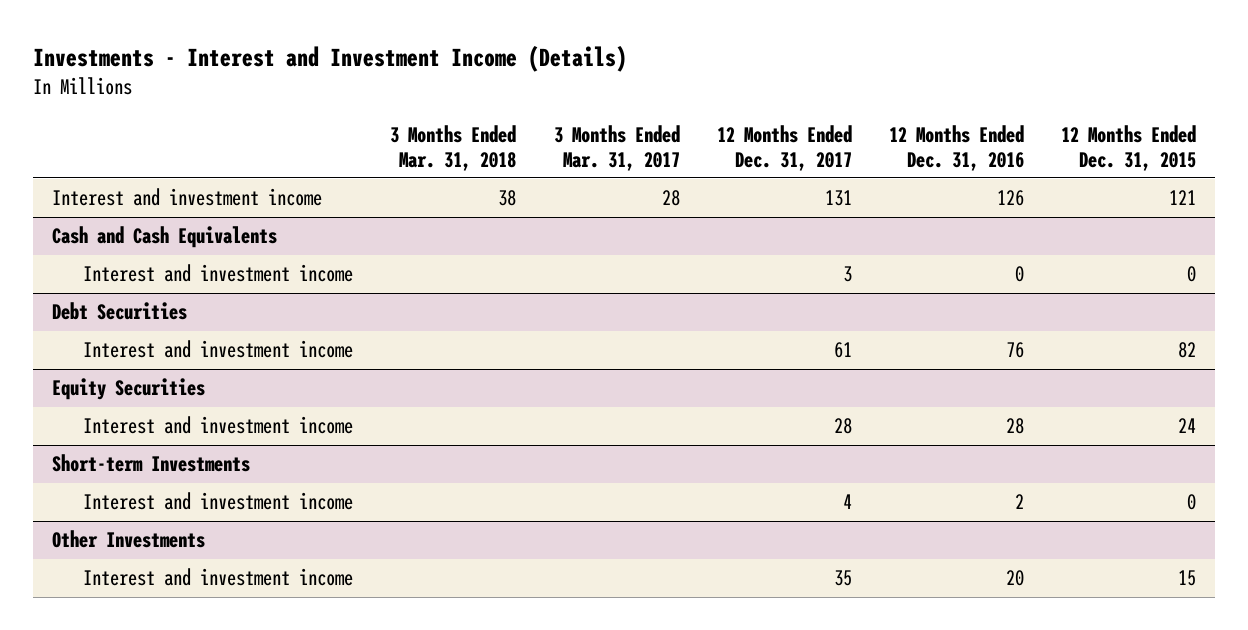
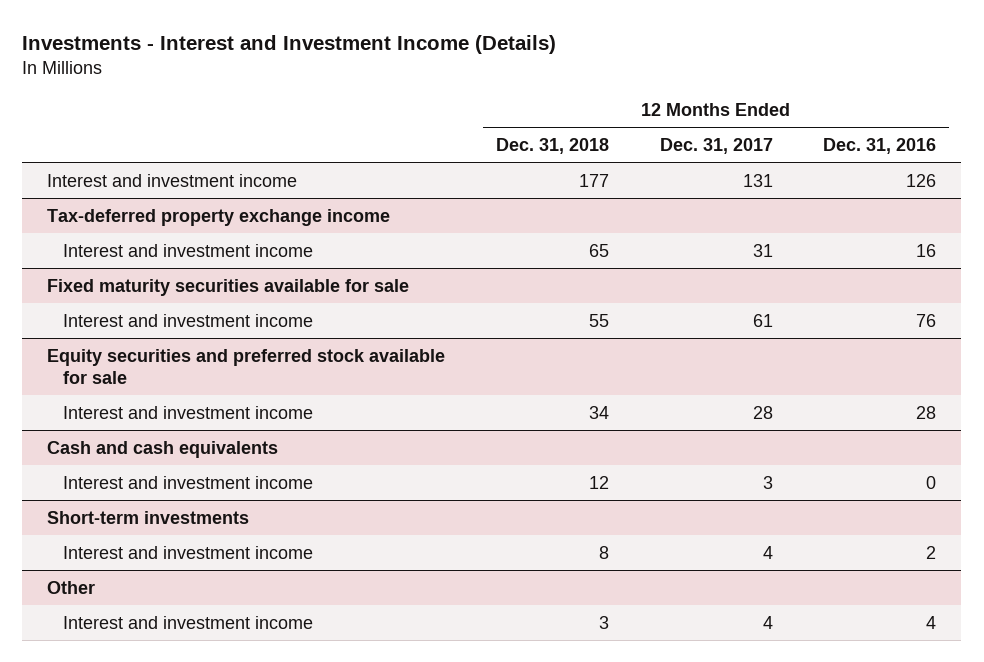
[390,124,517,171] 3 Months Ended Mar. 31, 2018 -> none
[553,124,680,171] 3 Months Ended Mar. 31, 2017 -> none
[1061,124,1197,171] 12 Months Ended Dec. 31, 2015 -> none
none -> [496,137,610,154] Dec. 31, 2018
[51,226,277,249] Cash and Cash Equivalents -> none
none -> [47,208,391,226] Tax-deferred property exchange income
[842,266,852,283] 3 -> [752,243,773,257] 31
[1015,266,1025,283] 0 -> [916,243,937,257] 16
[51,302,187,321] Debt Securities -> [47,278,410,296] Fixed maturity securities available for sale
[51,378,205,401] Equity Securities -> [47,348,446,384] Equity securities and preferred stock available for sale
none -> [47,440,279,458] Cash and cash equivalents
none -> [62,475,313,489] Interest and investment income
[51,454,250,473] Short-term Investments -> [47,510,250,524] Short-term investments
[51,530,205,549] Other Investments -> [47,580,96,594] Other
[833,570,852,587] 35 -> [762,615,773,629] 4
[1006,570,1025,587] 20 -> [926,615,937,629] 4

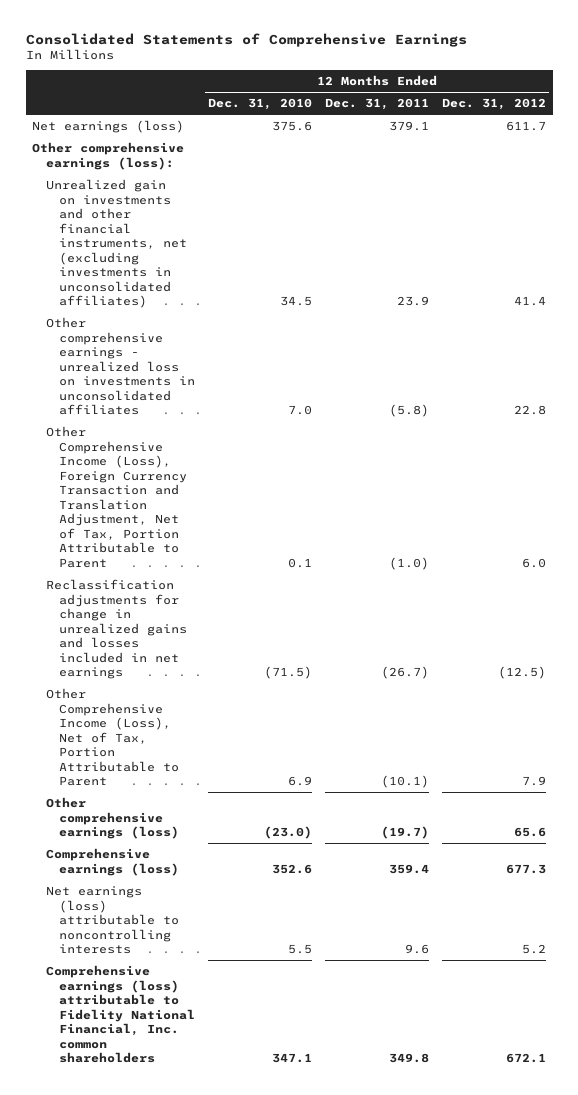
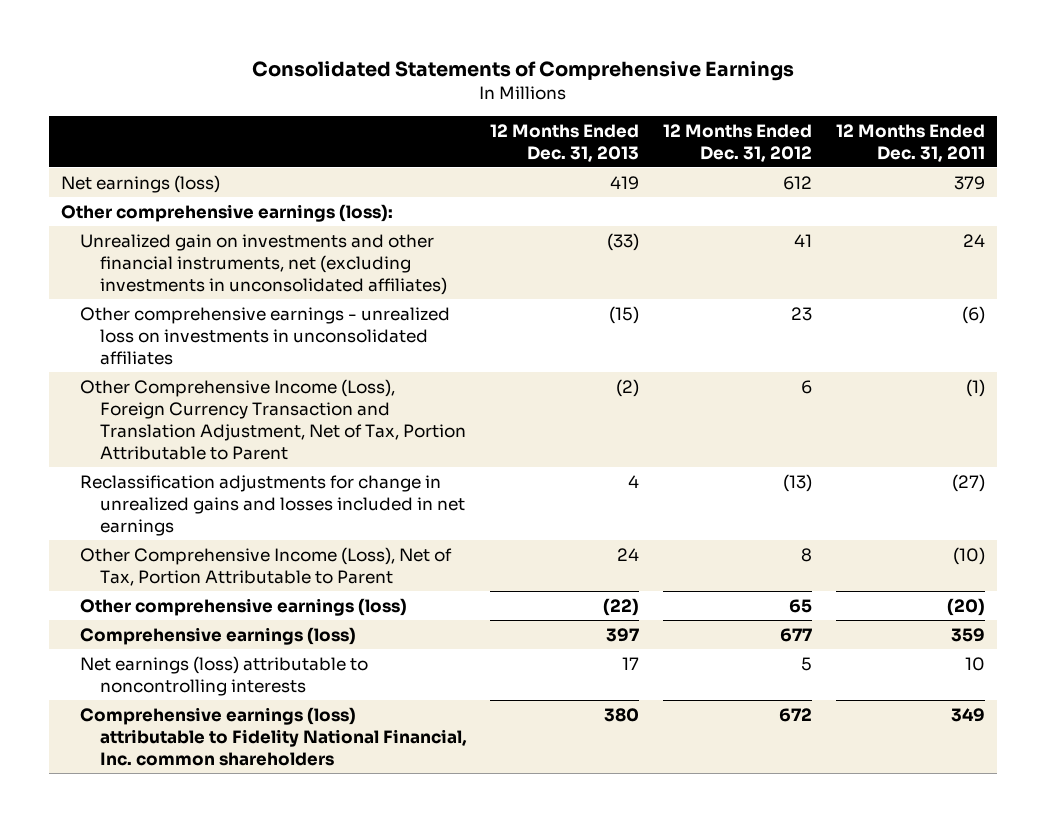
[208,98,313,111] Dec. 31, 2010 -> none
none -> [490,123,640,162] 12 Months Ended Dec. 31, 2013
[389,120,430,131] 379.1 -> [953,175,985,190] 379
[506,120,547,131] 611.7 -> [783,175,813,190] 612
[397,296,430,307] 23.9 -> [962,233,985,247] 24
[514,296,547,307] 41.4 -> [794,233,813,247] 41
[389,404,430,418] (5.8) -> [961,305,985,324] (6)
[514,405,547,416] 22.8 -> [791,306,813,321] 23
[389,556,430,570] (1.0) -> [965,378,985,397] (1)
[522,557,547,568] 6.0 -> [801,379,813,394] 6
[381,666,430,680] (26.7) -> [951,473,985,492] (27)
[498,666,547,680] (12.5) -> [783,473,813,492] (13)
[381,775,430,789] (10.1) -> [952,546,985,565] (10)
[522,776,547,787] 7.9 -> [801,547,813,562] 8
[381,826,430,840] (19.7) -> [946,597,985,616] (20)
[514,827,547,838] 65.6 -> [789,598,813,613] 65
[389,863,430,874] 359.4 -> [950,627,985,642] 359
[506,863,547,874] 677.3 -> [780,627,813,642] 677
[405,944,430,955] 9.6 -> [964,656,985,671] 10
[522,944,547,955] 5.2 -> [801,656,813,671] 5
[389,1053,430,1064] 349.8 -> [950,707,985,722] 349
[506,1053,547,1064] 672.1 -> [779,707,813,722] 672

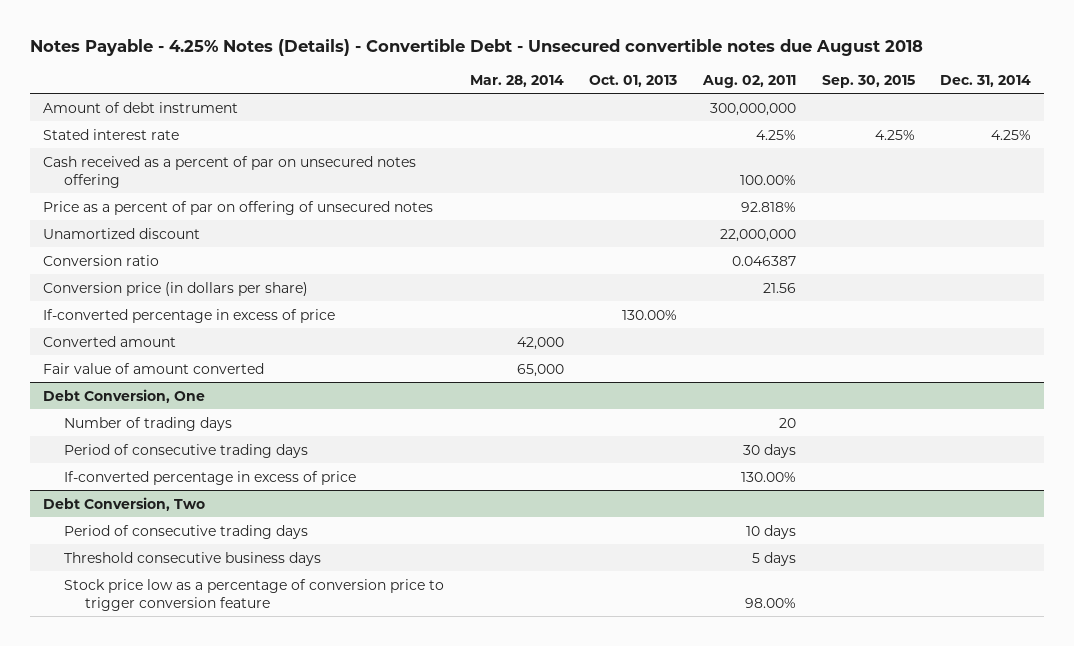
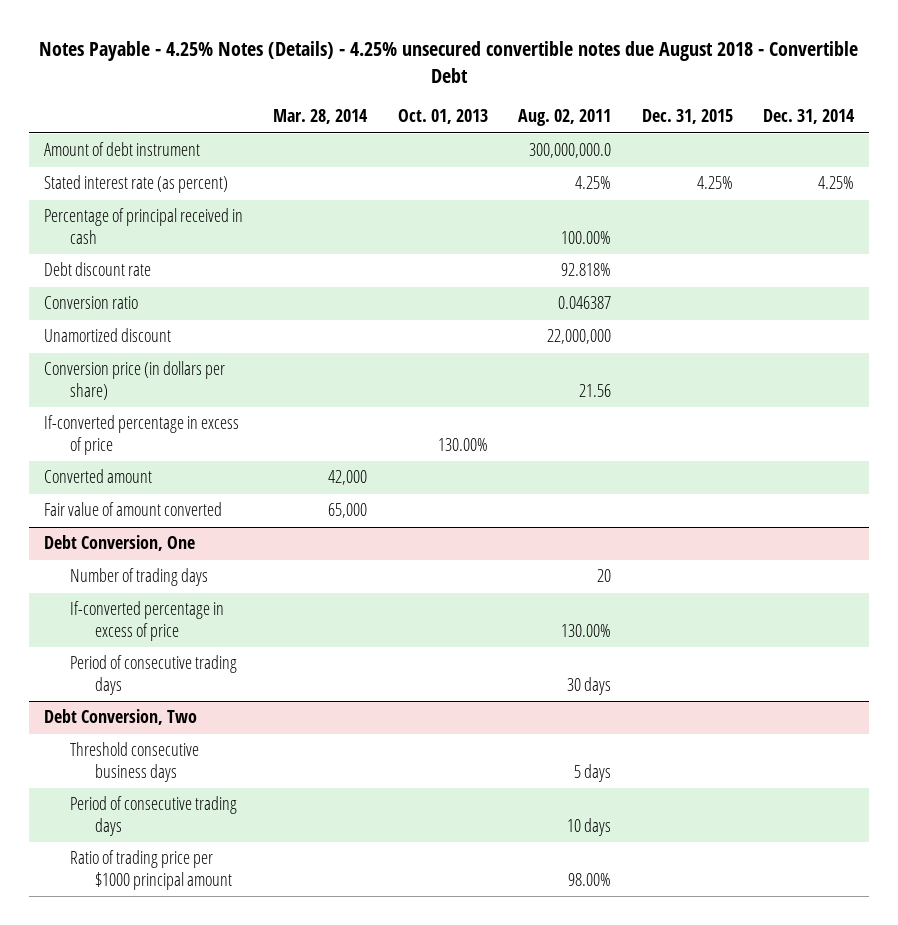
[30,39,924,57] Notes Payable - 4.25% Notes (Details) - Convertible Debt - Unsecured convertible notes due August 2018 -> [39,40,859,83] Notes Payable - 4.25% Notes (Details) - 4.25% unsecured convertible notes due August 2018 - Convertible Debt
[821,74,915,88] Sep. 30, 2015 -> none
none -> [641,109,733,125] Dec. 31, 2015
[710,102,797,116] 300,000,000 -> [529,143,612,159] 300,000,000.0
[42,128,179,140] Stated interest rate -> [44,175,229,194] Stated interest rate (as percent)
[42,155,416,188] Cash received as a percent of par on unsecured notes offering -> [44,208,244,245] Percentage of principal received in cash
[42,200,433,215] Price as a percent of par on offering of unsecured notes -> [44,262,152,277] Debt discount rate
[42,227,200,239] Unamortized discount -> [44,328,172,343] Unamortized discount
[63,443,308,458] Period of consecutive trading days -> [69,655,237,696] Period of consecutive trading days
[63,524,308,539] Period of consecutive trading days -> [69,796,237,837] Period of consecutive trading days
[63,578,444,611] Stock price low as a percentage of conversion price to trigger conversion feature -> [69,850,233,891] Ratio of trading price per $1000 principal amount

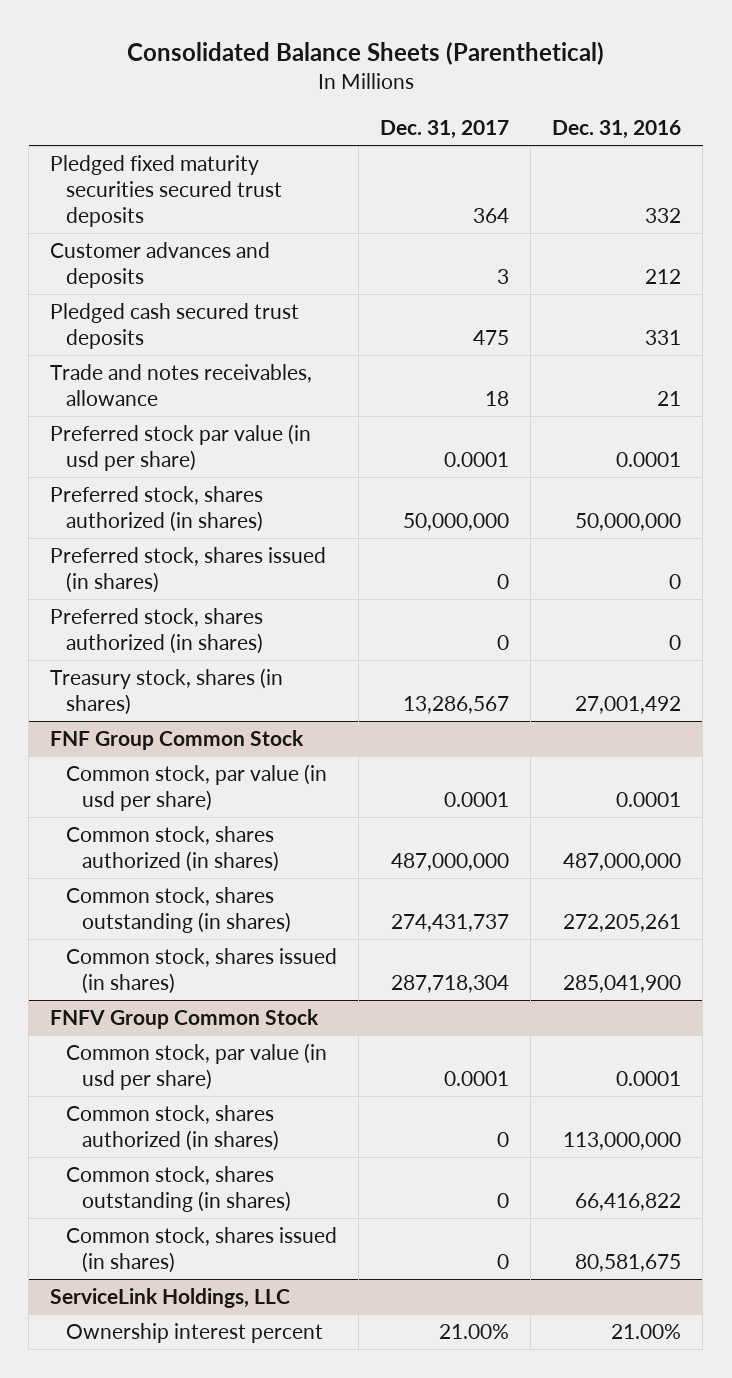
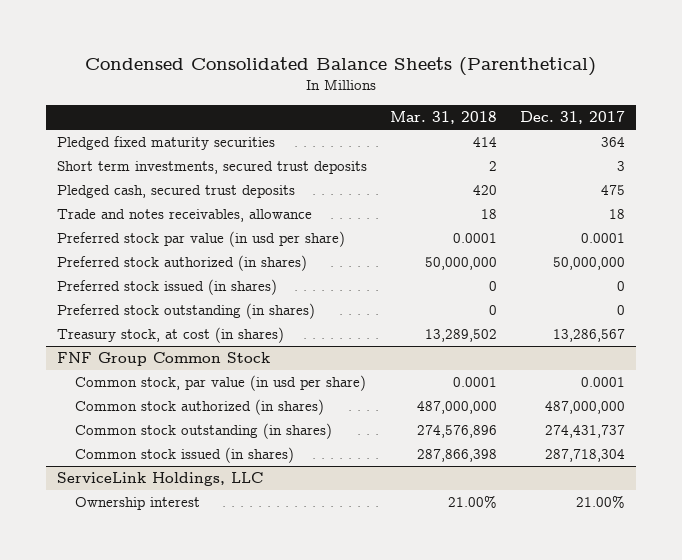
[126,42,604,66] Consolidated Balance Sheets (Parenthetical) -> [85,56,597,76] Condensed Consolidated Balance Sheets (Parenthetical)
[552,120,682,140] Dec. 31, 2016 -> none
none -> [390,111,498,125] Mar. 31, 2018
[50,155,283,228] Pledged fixed maturity securities secured trust deposits -> [57,136,276,151] Pledged fixed maturity securities
[50,242,271,289] Customer advances and deposits -> [57,161,368,175] Short term investments, secured trust deposits
[50,303,300,350] Pledged cash secured trust deposits -> [57,185,296,199] Pledged cash, secured trust deposits
[50,486,264,533] Preferred stock, shares authorized (in shares) -> [57,255,308,272] Preferred stock authorized (in shares)
[50,547,327,594] Preferred stock, shares issued (in shares) -> [57,279,278,296] Preferred stock issued (in shares)
[50,608,264,655] Preferred stock, shares authorized (in shares) -> [57,303,316,320] Preferred stock outstanding (in shares)
[50,668,284,716] Treasury stock, shares (in shares) -> [57,327,285,344] Treasury stock, at cost (in shares)
[50,1009,320,1030] FNFV Group Common Stock -> none
[66,1043,328,1091] Common stock, par value (in usd per share) -> none
[66,1105,280,1152] Common stock, shares authorized (in shares) -> none
[66,1166,292,1213] Common stock, shares outstanding (in shares) -> none
[66,1227,338,1274] Common stock, shares issued (in shares) -> none
[66,826,280,873] Common stock, shares authorized (in shares) -> [75,399,325,416] Common stock authorized (in shares)
[66,887,292,934] Common stock, shares outstanding (in shares) -> [75,423,333,440] Common stock outstanding (in shares)
[66,948,338,995] Common stock, shares issued (in shares) -> [75,447,295,464] Common stock issued (in shares)
[66,1323,324,1344] Ownership interest percent -> [75,497,201,511] Ownership interest

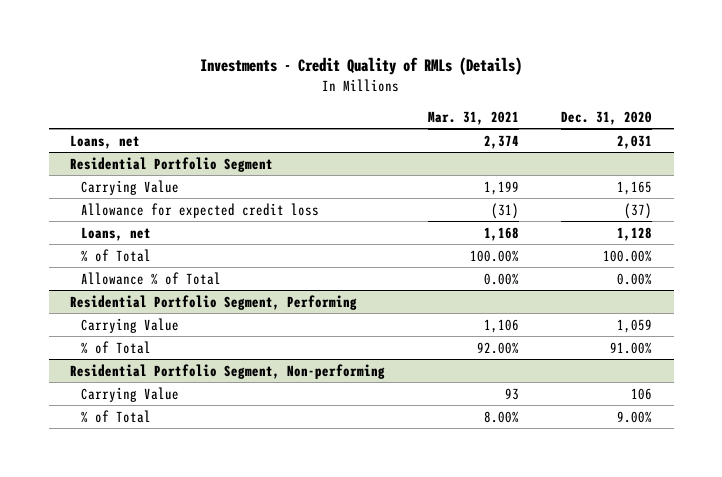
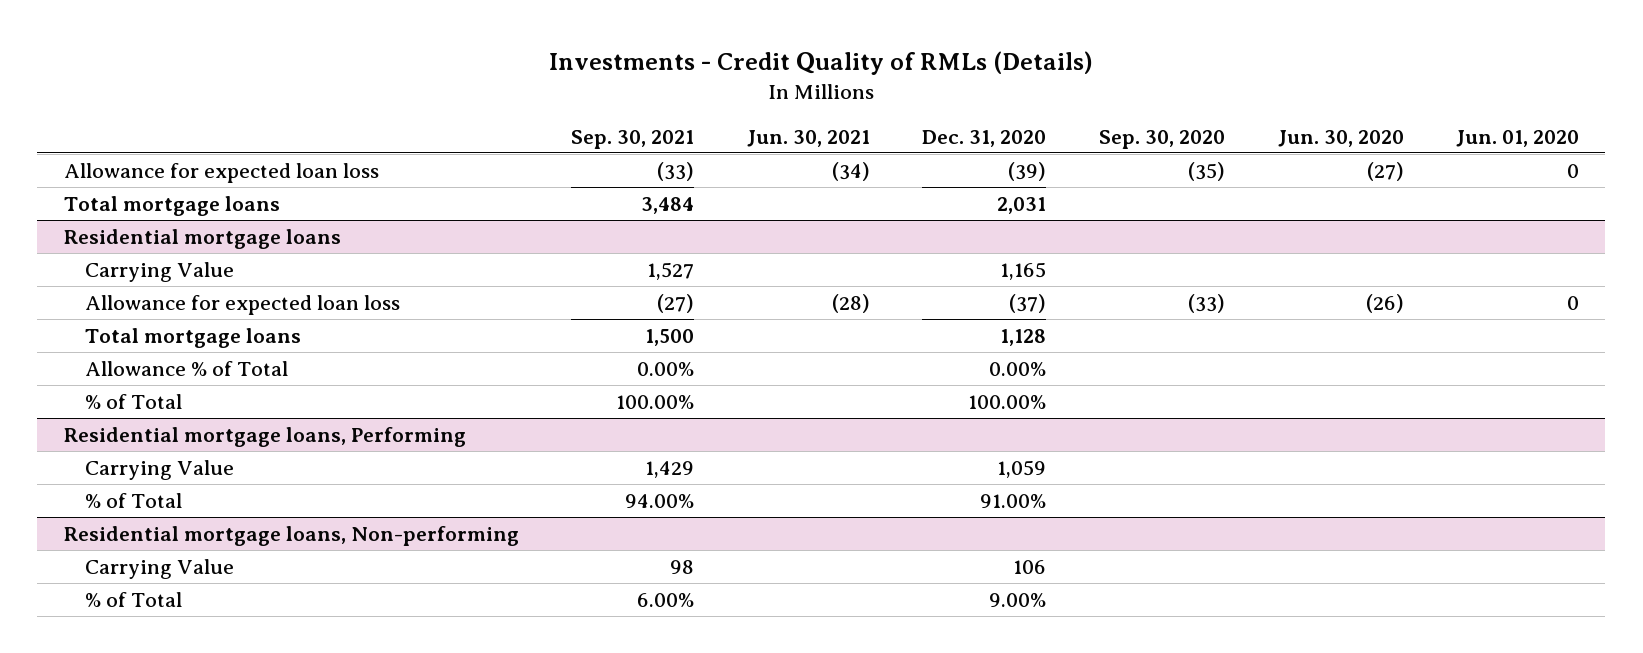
[427,110,519,125] Mar. 31, 2021 -> none
none -> [571,129,695,149] Sep. 30, 2021
none -> [746,129,870,147] Jun. 30, 2021
none -> [1098,129,1225,149] Sep. 30, 2020
none -> [1277,129,1404,147] Jun. 30, 2020
none -> [1456,129,1580,147] Jun. 01, 2020
none -> [63,162,379,183] Allowance for expected loan loss
[70,134,141,149] Loans, net -> [63,195,280,216] Total mortgage loans
[70,156,274,172] Residential Portfolio Segment -> [63,228,341,249] Residential mortgage loans
[80,248,151,262] % of Total -> none
[80,202,319,218] Allowance for expected credit loss -> [85,294,401,315] Allowance for expected loan loss
[80,226,151,241] Loans, net -> [85,327,302,348] Total mortgage loans
[70,294,358,310] Residential Portfolio Segment, Performing -> none
none -> [85,393,183,409] % of Total
none -> [63,426,466,447] Residential mortgage loans, Performing
[70,363,386,379] Residential Portfolio Segment, Non-performing -> none
none -> [63,525,519,546] Residential mortgage loans, Non-performing

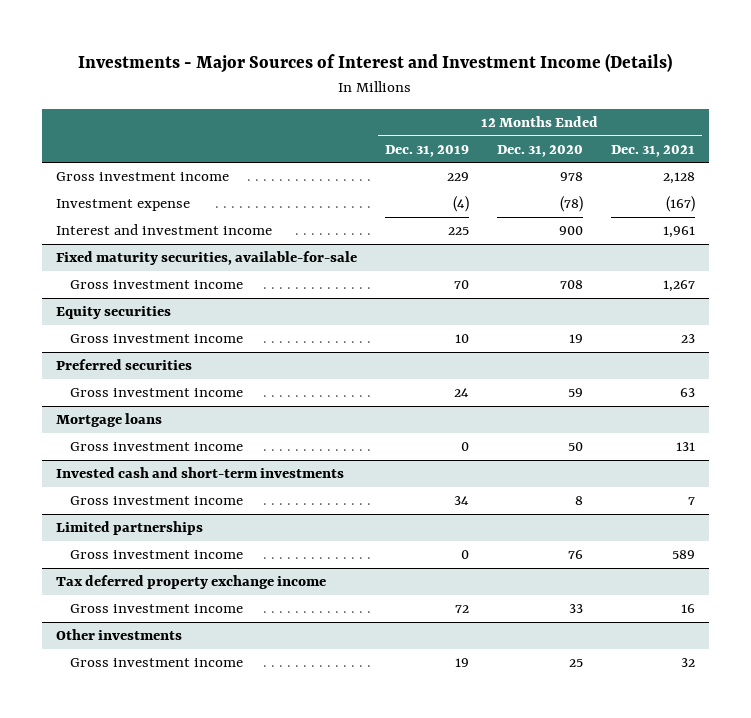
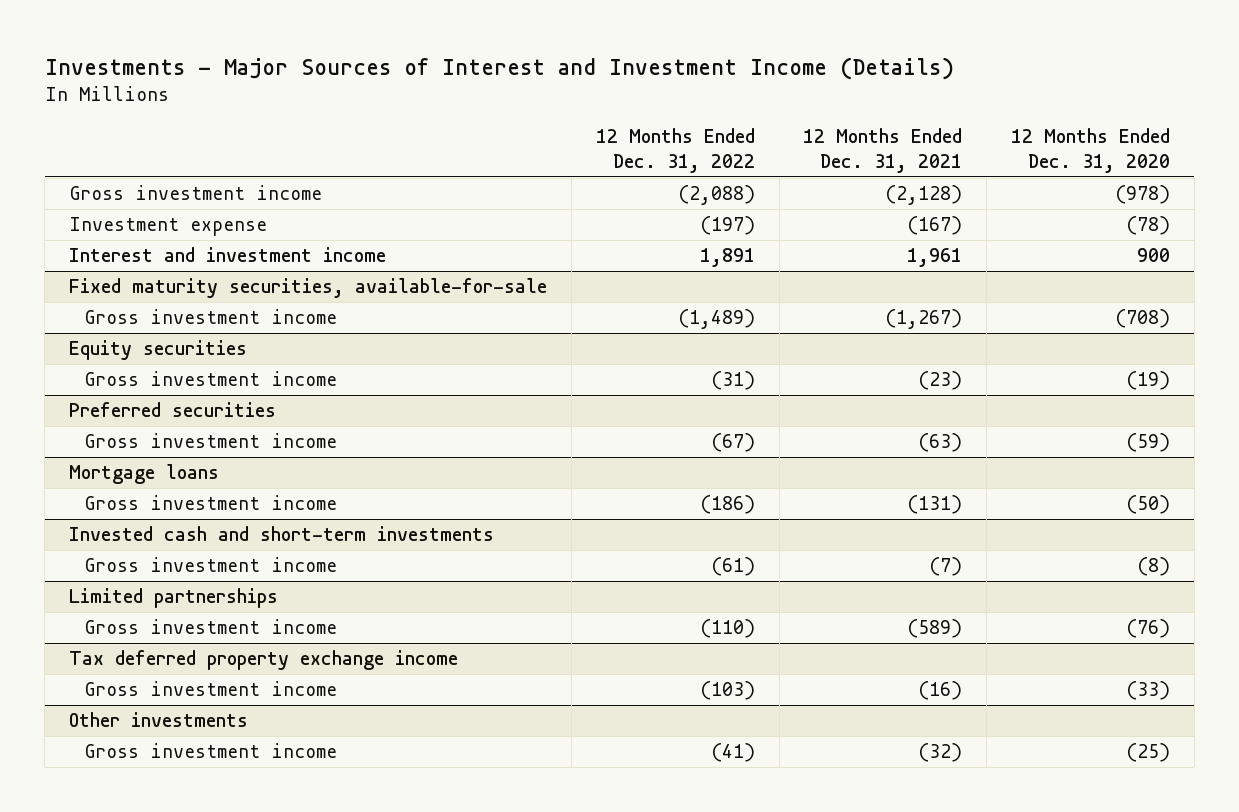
[384,144,469,157] Dec. 31, 2019 -> none
none -> [595,128,755,174] 12 Months Ended Dec. 31, 2022
[559,172,583,182] 978 -> [1115,185,1171,205] (978)
[662,172,695,185] 2,128 -> [885,185,963,206] (2,128)
[559,280,583,290] 708 -> [1115,309,1171,329] (708)
[662,280,695,293] 1,267 -> [885,309,963,330] (1,267)
[568,334,583,344] 19 -> [1126,371,1171,391] (19)
[680,334,695,344] 23 -> [918,371,963,391] (23)
[567,388,583,398] 59 -> [1126,433,1171,453] (59)
[679,388,695,398] 63 -> [918,433,963,453] (63)
[567,442,583,452] 50 -> [1126,495,1171,515] (50)
[675,442,695,452] 131 -> [907,495,963,515] (131)
[574,496,583,506] 8 -> [1137,557,1171,577] (8)
[687,497,695,506] 7 -> [929,557,963,577] (7)
[567,550,583,560] 76 -> [1126,619,1171,639] (76)
[671,550,695,560] 589 -> [907,619,963,639] (589)
[568,604,583,614] 33 -> [1126,681,1171,701] (33)
[680,604,695,614] 16 -> [918,681,963,701] (16)
[568,659,583,668] 25 -> [1126,743,1171,763] (25)
[680,658,695,668] 32 -> [918,743,963,763] (32)

